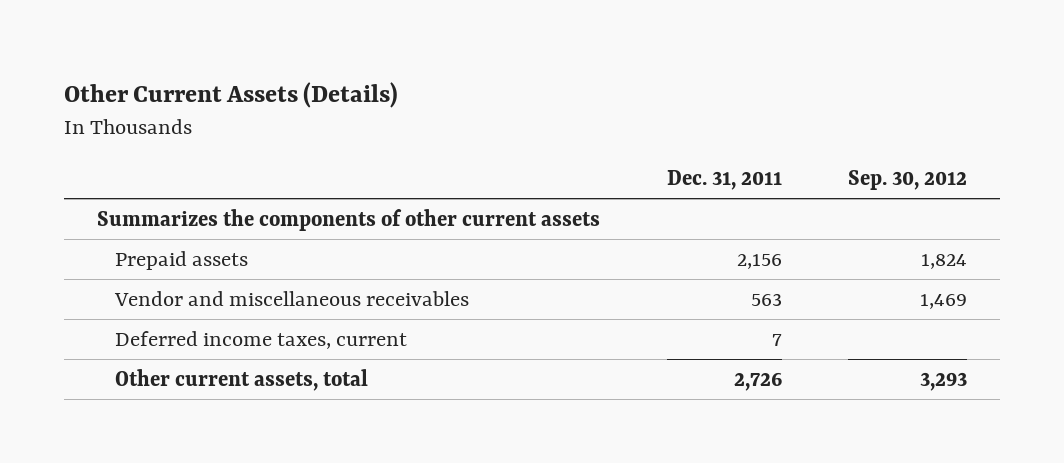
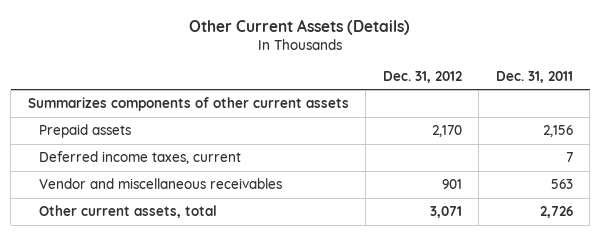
[847,170,967,191] Sep. 30, 2012 -> none
none -> [382,70,462,83] Dec. 31, 2012
[97,208,601,231] Summarizes the components of other current assets -> [27,97,349,112] Summarizes components of other current assets
[114,290,470,306] Vendor and miscellaneous receivables -> [39,178,283,190] Vendor and miscellaneous receivables

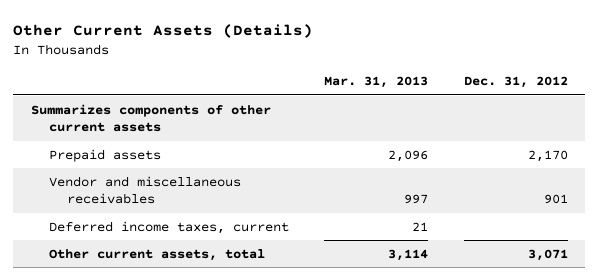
[495,70,573,83] Dec. 31, 2011 -> none
none -> [324,76,429,89] Mar. 31, 2013
[39,151,242,165] Deferred income taxes, current -> [49,220,290,234] Deferred income taxes, current

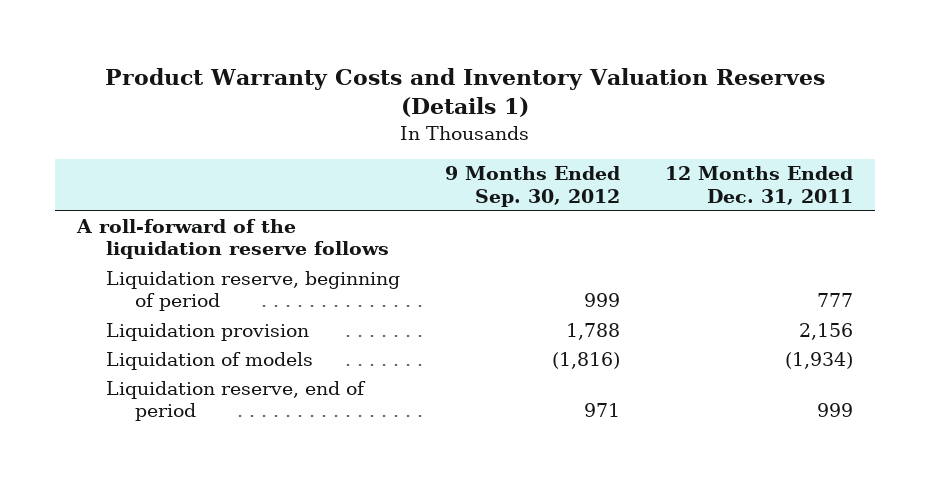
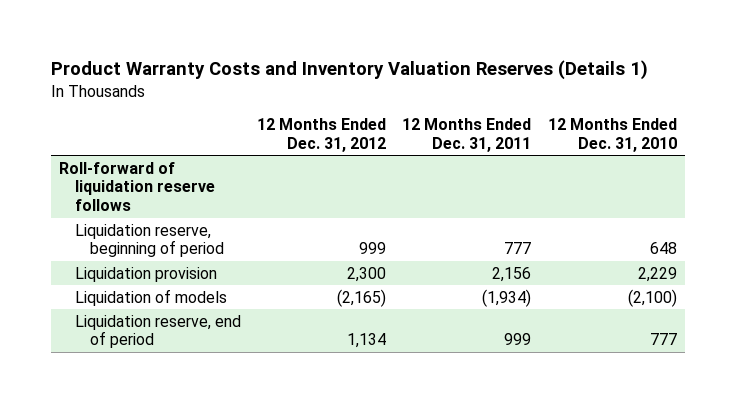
[445,166,621,207] 9 Months Ended Sep. 30, 2012 -> none
none -> [256,118,386,152] 12 Months Ended Dec. 31, 2012
none -> [547,118,677,152] 12 Months Ended Dec. 31, 2010
[76,218,390,259] A roll-forward of the liquidation reserve follows -> [58,161,215,212] Roll-forward of liquidation reserve follows

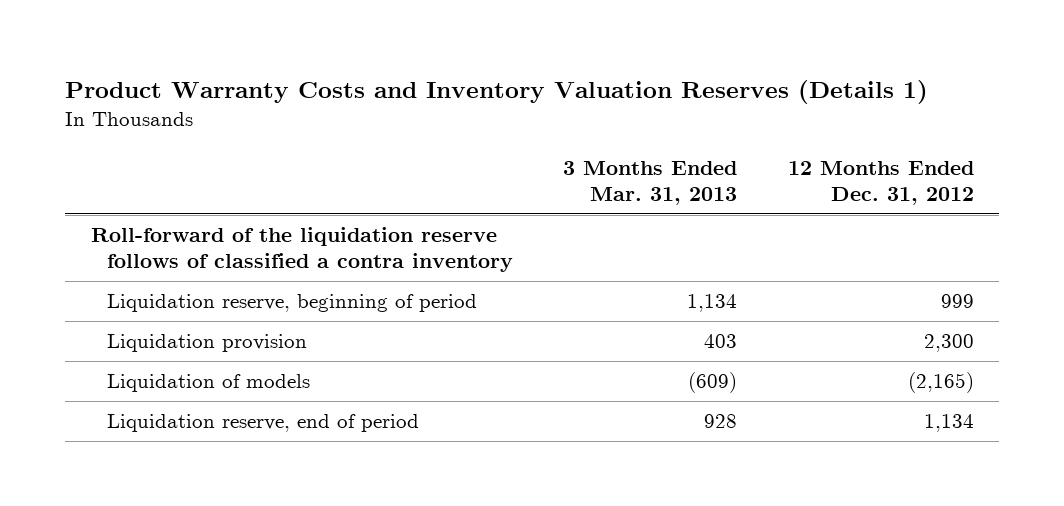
[402,118,532,152] 12 Months Ended Dec. 31, 2011 -> none
[547,118,677,152] 12 Months Ended Dec. 31, 2010 -> none
none -> [563,160,738,205] 3 Months Ended Mar. 31, 2013
[58,161,215,212] Roll-forward of liquidation reserve follows -> [90,227,513,273] Roll-forward of the liquidation reserve follows of classified a contra inventory

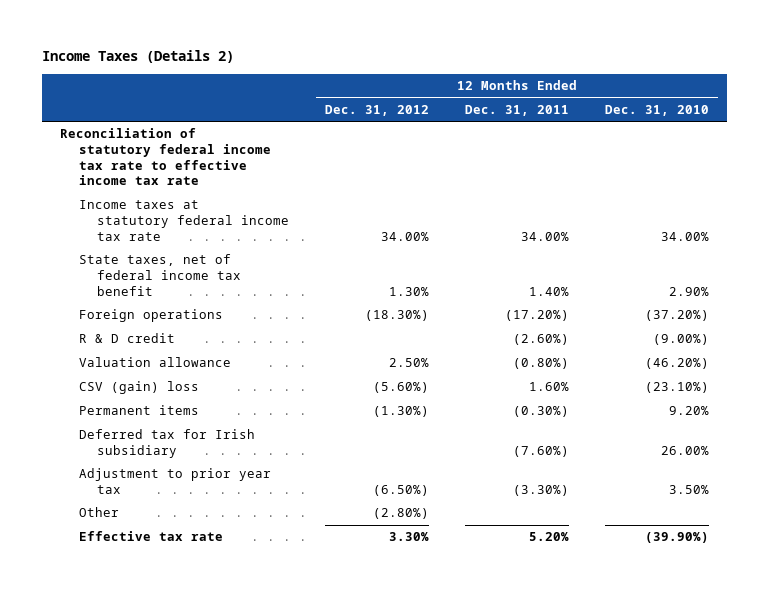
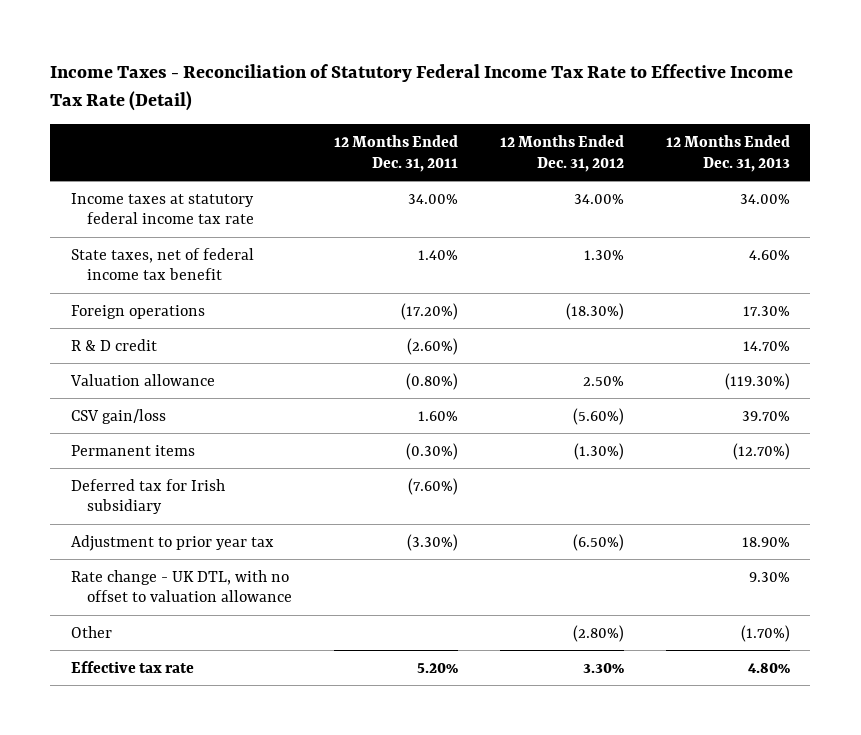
[42,50,235,64] Income Taxes (Details 2) -> [50,64,794,112] Income Taxes - Reconciliation of Statutory Federal Income Tax Rate to Effective Income Tax Rate (Detail)
[605,104,710,116] Dec. 31, 2010 -> none
none -> [665,134,790,172] 12 Months Ended Dec. 31, 2013
[60,128,271,186] Reconciliation of statutory federal income tax rate to effective income tax rate -> none
[78,381,199,395] CSV (gain) loss -> [71,408,167,424] CSV gain/loss
none -> [71,569,293,603] Rate change - UK DTL, with no offset to valuation allowance

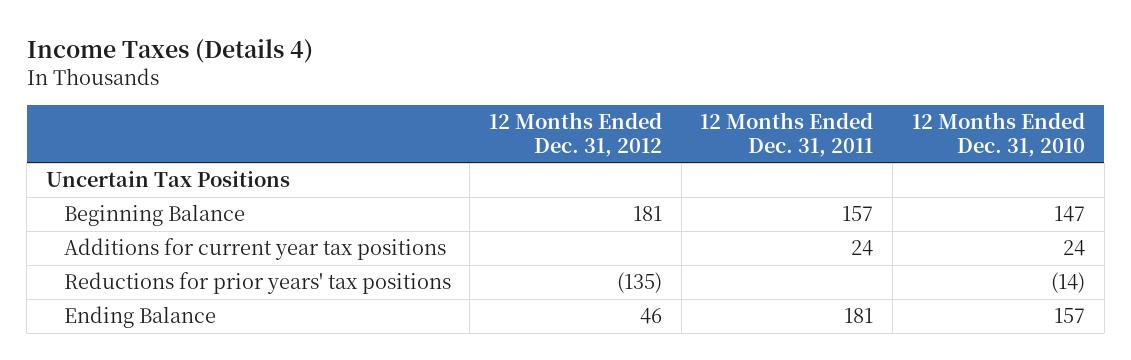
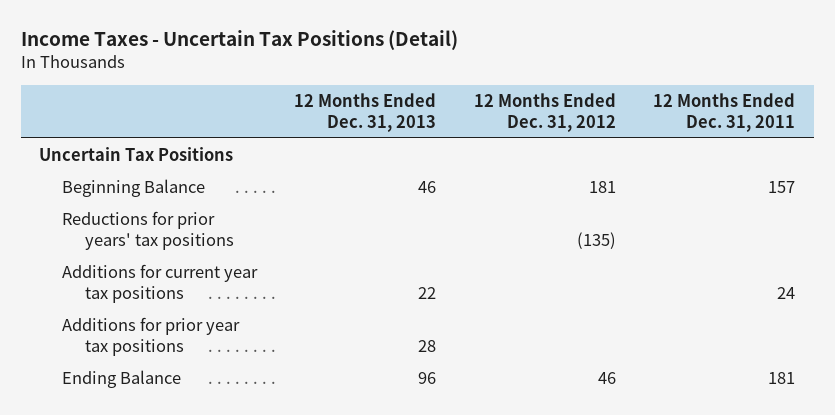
[26,38,313,63] Income Taxes (Details 4) -> [20,30,458,51] Income Taxes - Uncertain Tax Positions (Detail)
[911,112,1085,157] 12 Months Ended Dec. 31, 2010 -> none
none -> [294,92,437,132] 12 Months Ended Dec. 31, 2013
[63,238,446,261] Additions for current year tax positions -> [61,263,258,304] Additions for current year tax positions
none -> [61,316,240,357] Additions for prior year tax positions

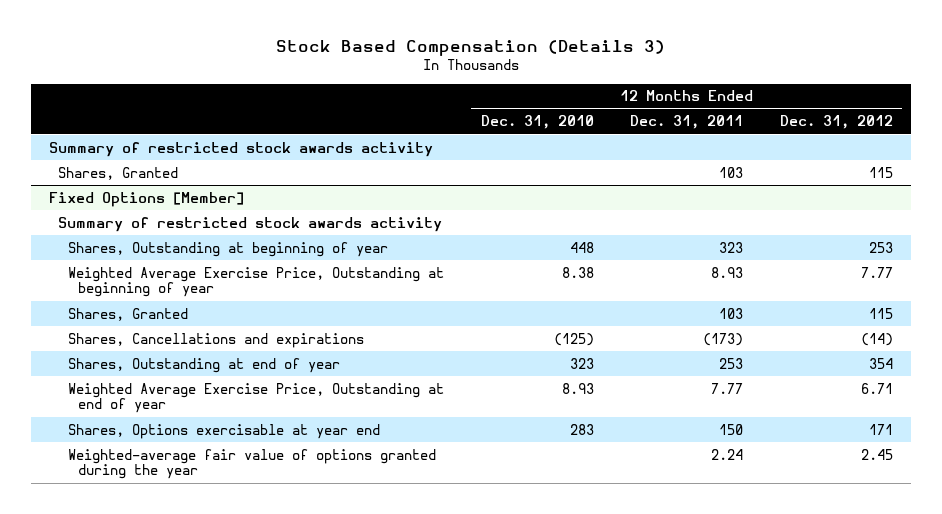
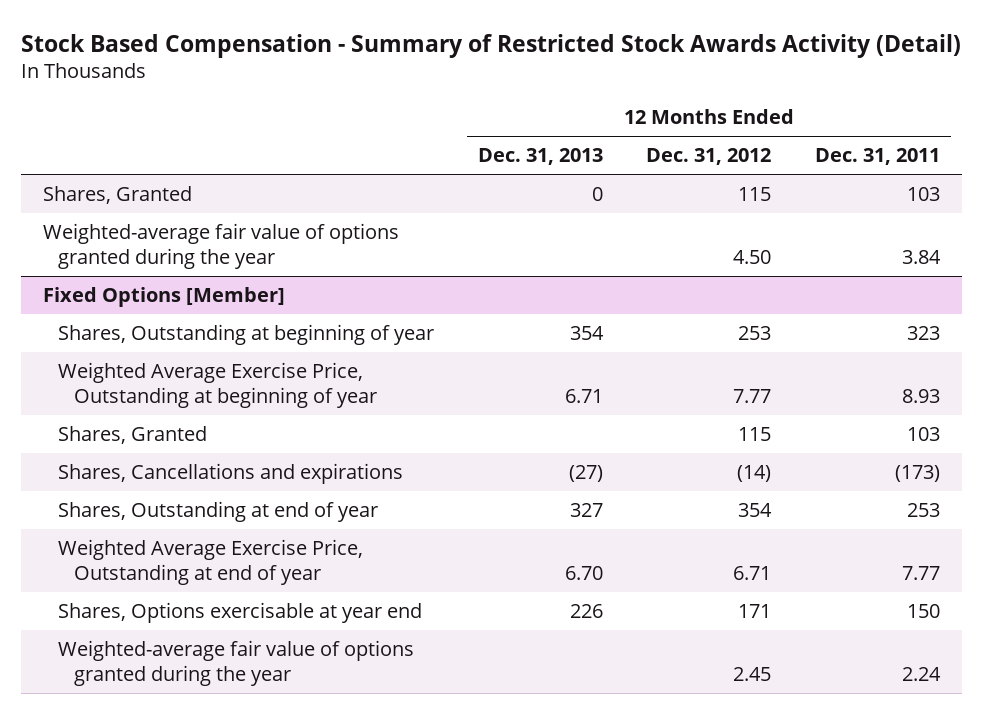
[275,39,665,56] Stock Based Compensation (Details 3) -> [21,33,962,58] Stock Based Compensation - Summary of Restricted Stock Awards Activity (Detail)
[480,115,594,130] Dec. 31, 2010 -> none
none -> [477,148,603,166] Dec. 31, 2013
[48,141,433,157] Summary of restricted stock awards activity -> none
none -> [42,222,399,270] Weighted-average fair value of options granted during the year
[58,216,443,232] Summary of restricted stock awards activity -> none

